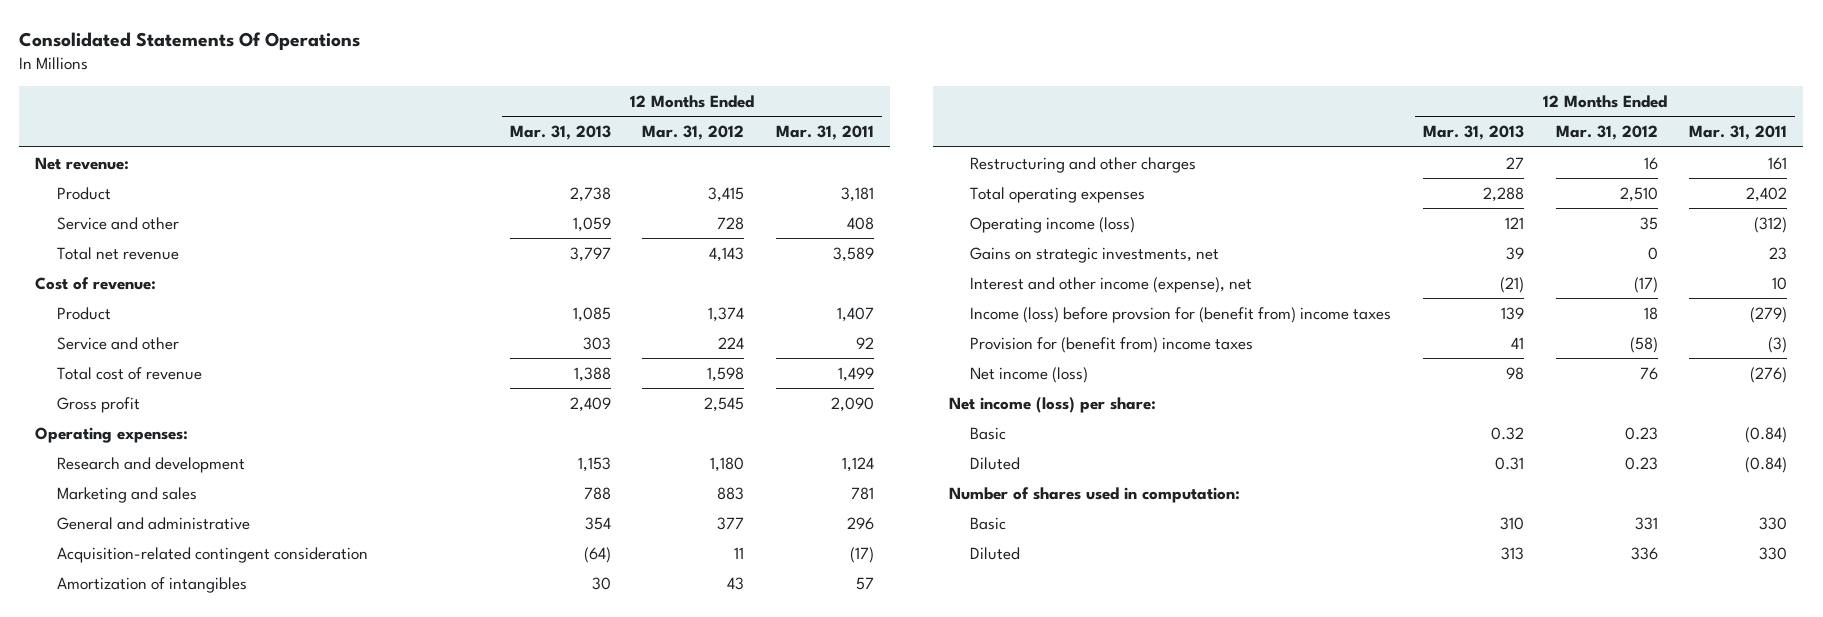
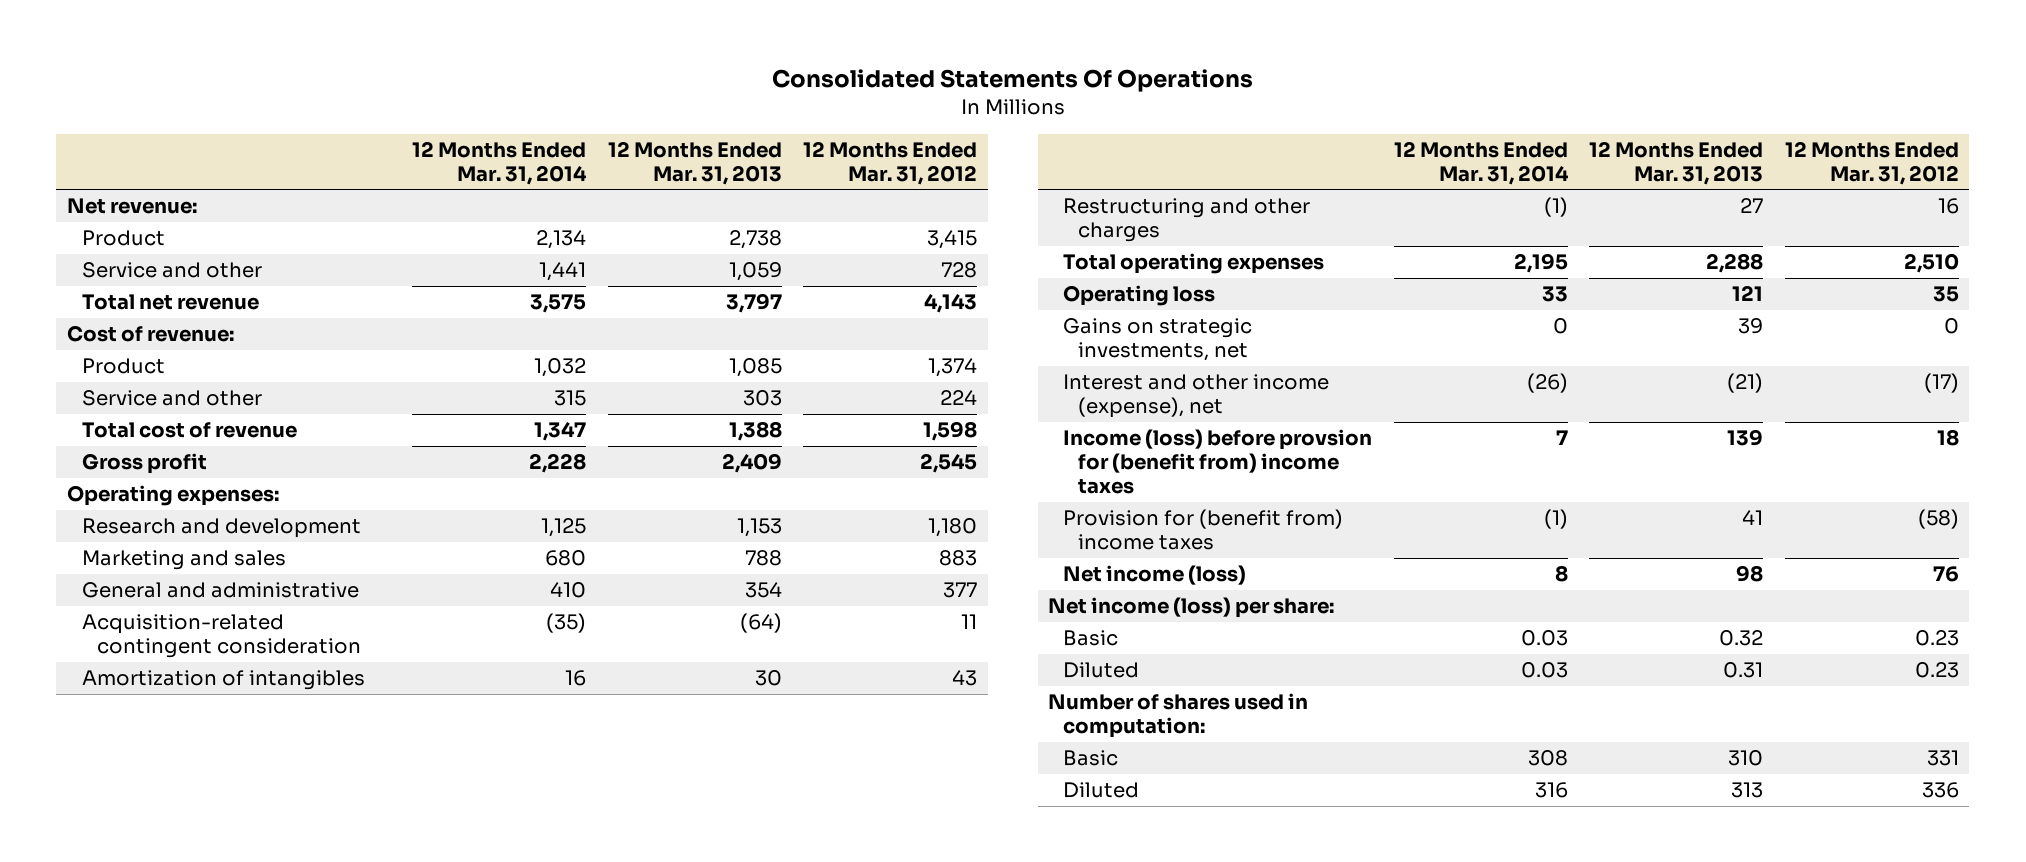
[776,125,875,141] Mar. 31, 2011 -> none
none -> [412,140,588,185] 12 Months Ended Mar. 31, 2014
[969,216,1135,233] Operating income (loss) -> [1063,285,1216,307] Operating loss

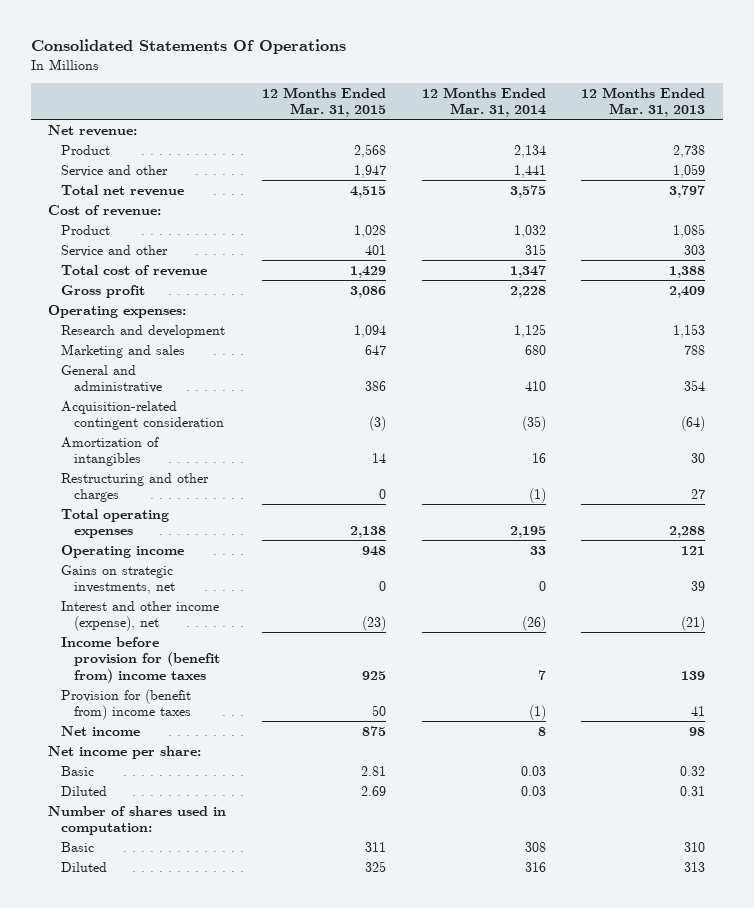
[803,140,978,185] 12 Months Ended Mar. 31, 2012 -> none
none -> [262,86,387,118] 12 Months Ended Mar. 31, 2015
[1063,285,1216,307] Operating loss -> [61,544,185,558] Operating income
[1063,429,1373,494] Income (loss) before provsion for (benefit from) income taxes -> [61,636,220,683] Income before provision for (benefit from) income taxes
[1063,565,1247,586] Net income (loss) -> [61,725,141,736] Net income
[1048,597,1335,619] Net income (loss) per share: -> [48,745,202,759] Net income per share:

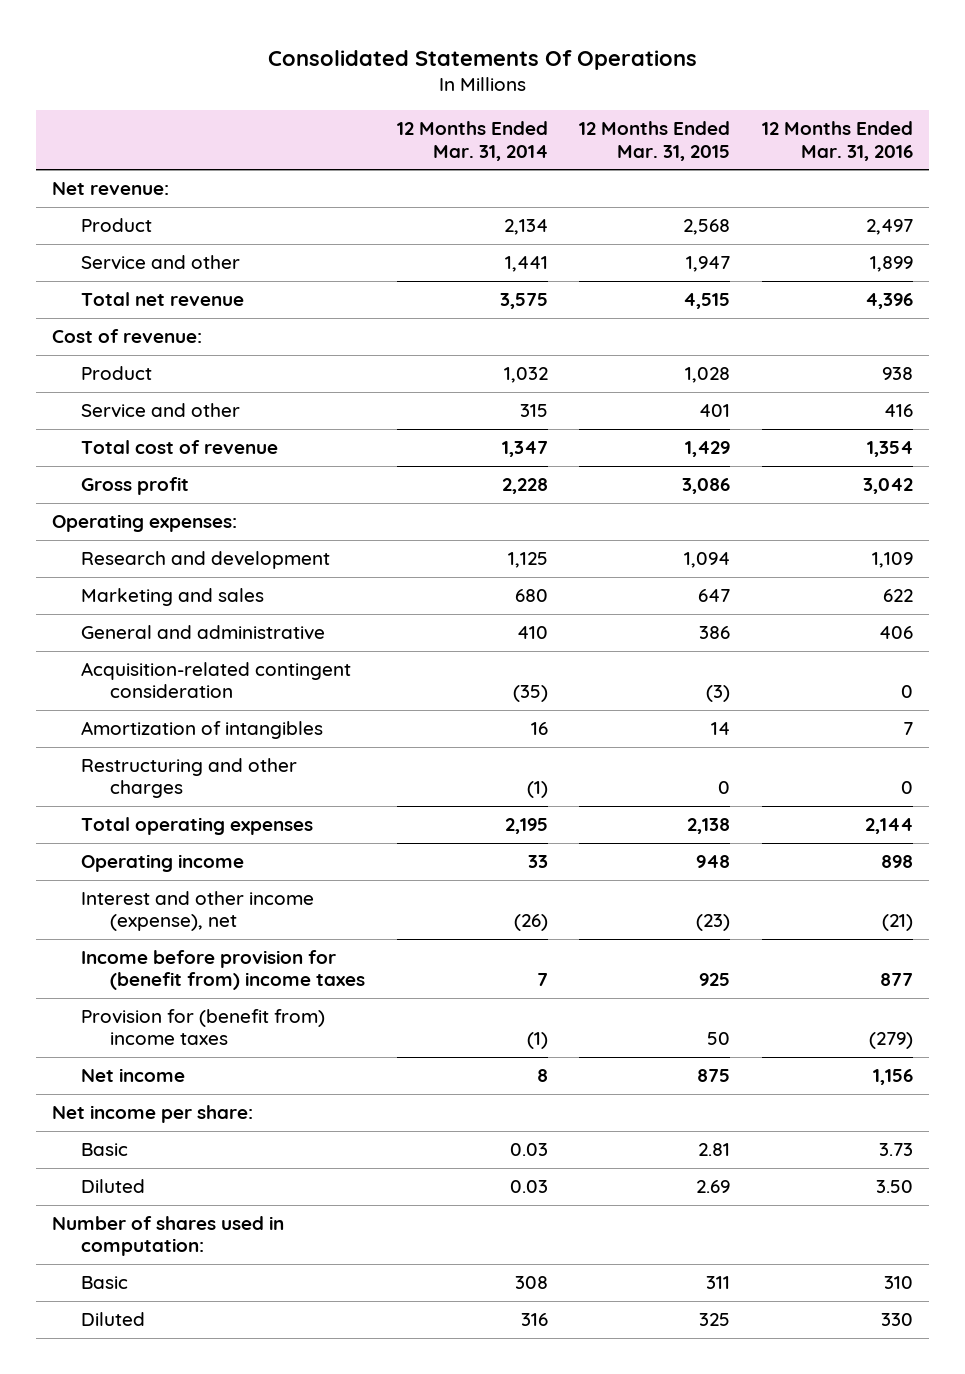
[581,86,706,118] 12 Months Ended Mar. 31, 2013 -> none
none -> [762,121,914,161] 12 Months Ended Mar. 31, 2016
[61,564,175,595] Gains on strategic investments, net -> none

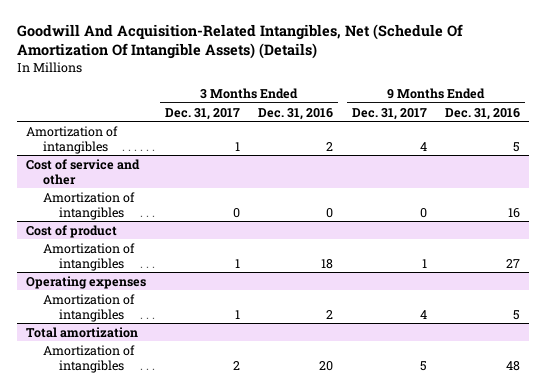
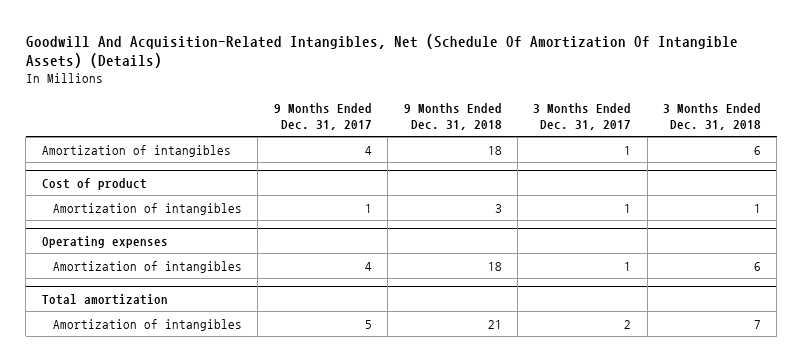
[258,107,334,120] Dec. 31, 2016 -> none
[444,107,520,120] Dec. 31, 2016 -> none
none -> [403,102,502,131] 9 Months Ended Dec. 31, 2018
none -> [663,102,762,131] 3 Months Ended Dec. 31, 2018
[26,158,141,185] Cost of service and other -> none
[42,191,135,220] Amortization of intangibles -> none

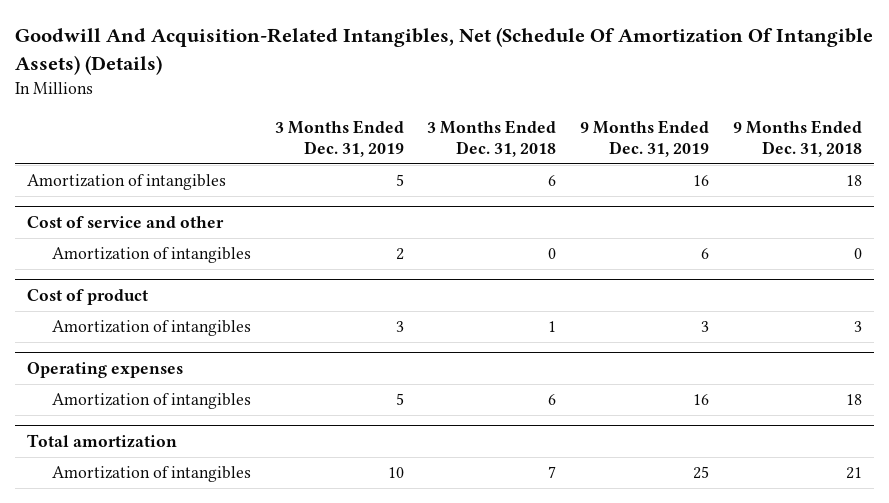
[273,102,372,131] 9 Months Ended Dec. 31, 2017 -> none
[533,102,632,131] 3 Months Ended Dec. 31, 2017 -> none
none -> [274,119,404,157] 3 Months Ended Dec. 31, 2019
none -> [580,119,710,157] 9 Months Ended Dec. 31, 2019
none -> [26,215,224,228] Cost of service and other
none -> [52,247,252,264] Amortization of intangibles

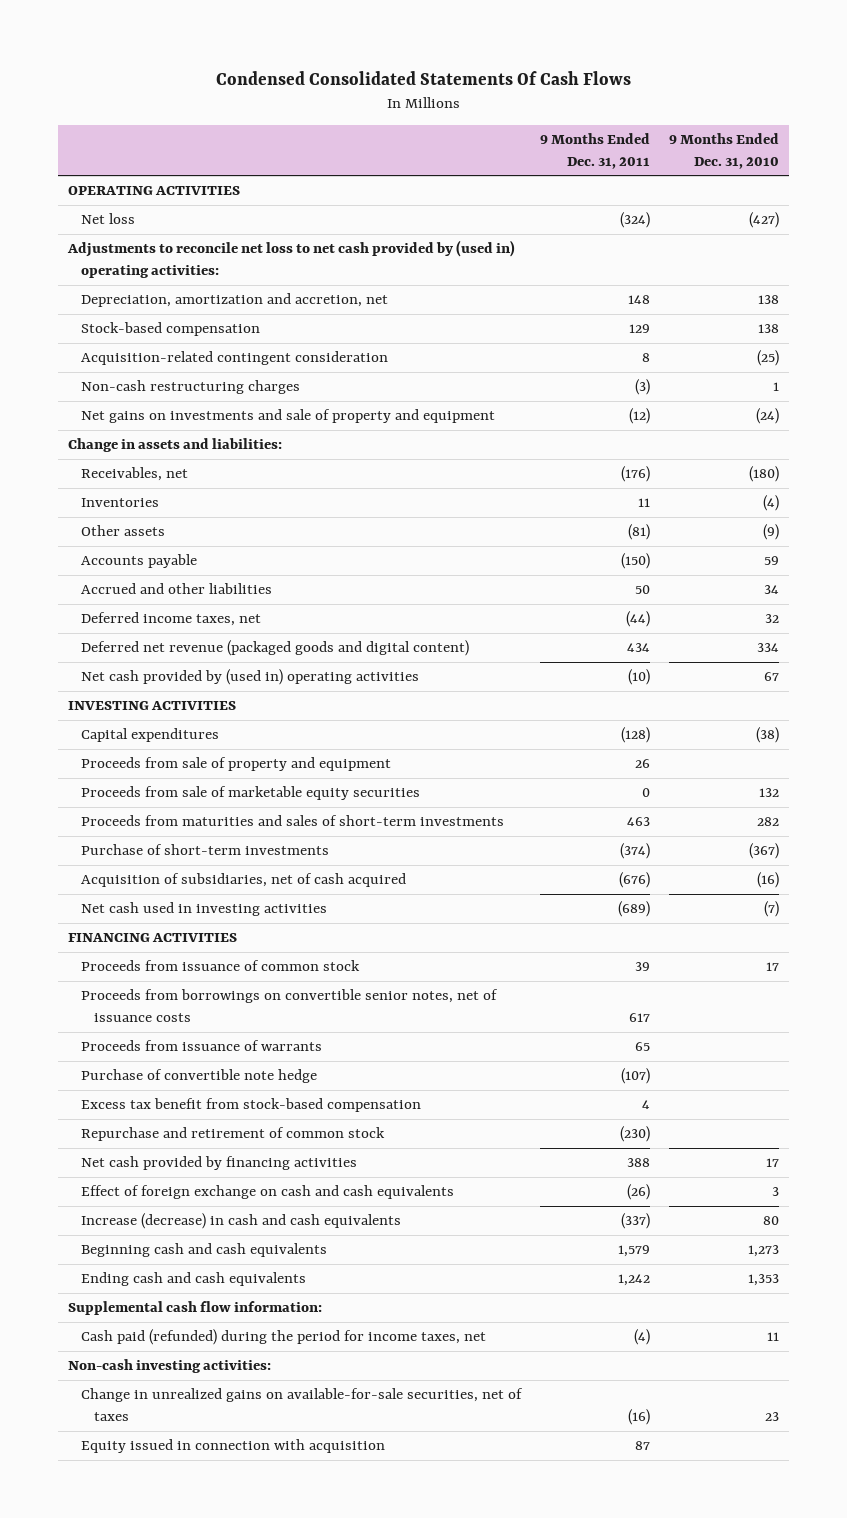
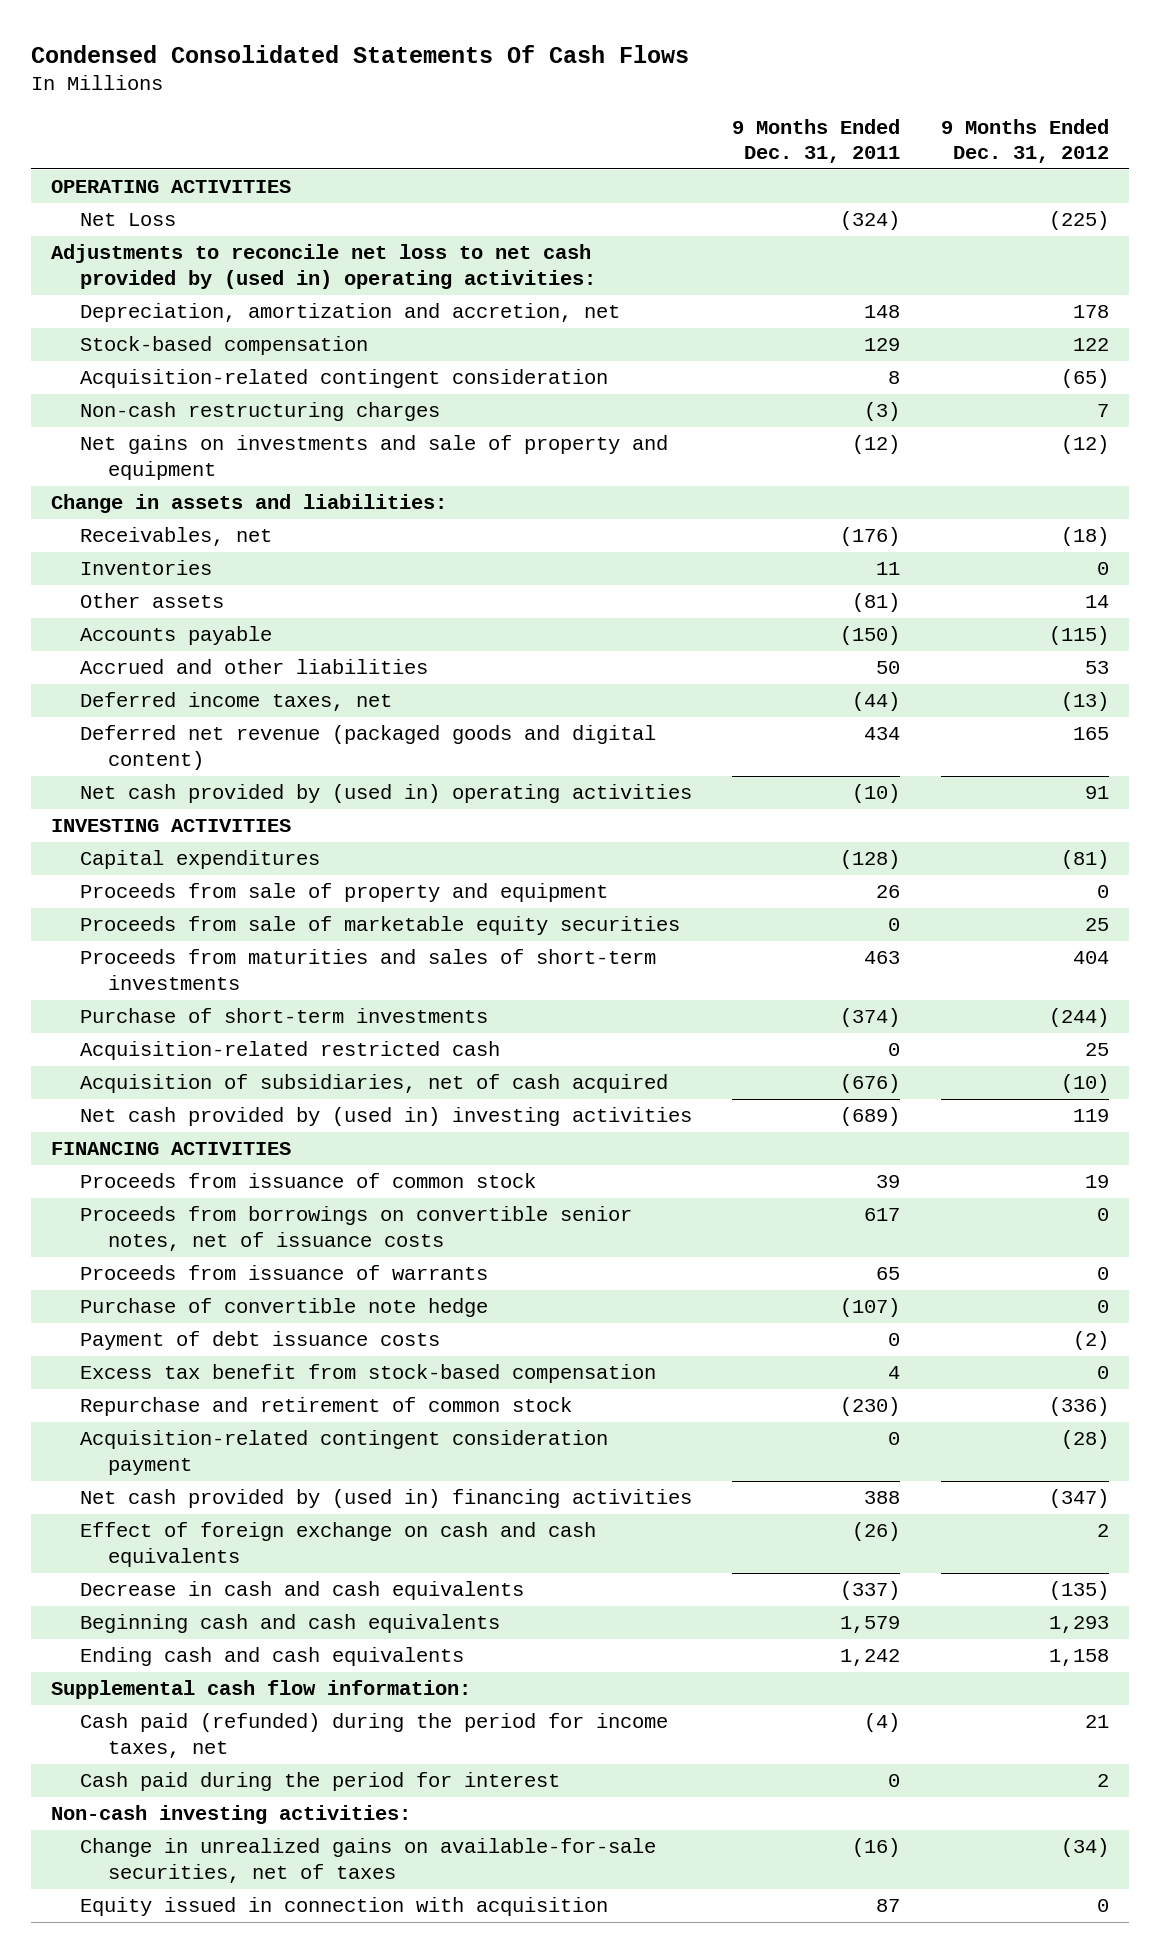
[669,132,780,169] 9 Months Ended Dec. 31, 2010 -> none
none -> [940,118,1109,163] 9 Months Ended Dec. 31, 2012
[80,213,135,225] Net loss -> [79,213,176,227] Net Loss
none -> [79,1041,500,1061] Acquisition-related restricted cash
[80,902,327,917] Net cash used in investing activities -> [79,1107,692,1127] Net cash provided by (used in) investing activities
none -> [79,1331,440,1351] Payment of debt issuance costs
none -> [79,1430,608,1475] Acquisition-related contingent consideration payment
[80,1156,357,1171] Net cash provided by financing activities -> [79,1489,692,1509] Net cash provided by (used in) financing activities
[80,1213,401,1230] Increase (decrease) in cash and cash equivalents -> [79,1581,524,1601] Decrease in cash and cash equivalents
none -> [79,1772,560,1792] Cash paid during the period for interest

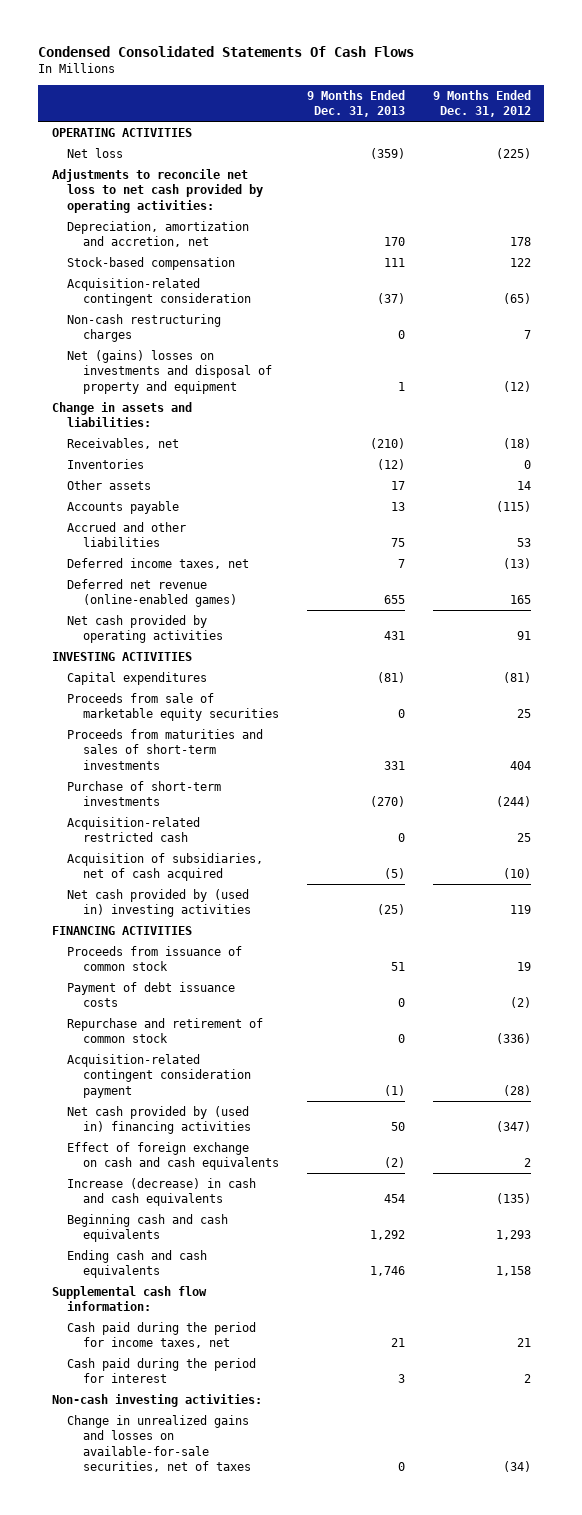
[732,118,901,163] 9 Months Ended Dec. 31, 2011 -> none
none -> [306,89,405,117] 9 Months Ended Dec. 31, 2013
[79,213,176,227] Net Loss -> [67,147,124,158] Net loss
[51,244,596,289] Adjustments to reconcile net loss to net cash provided by (used in) operating activities: -> [51,168,264,213] Adjustments to reconcile net loss to net cash provided by operating activities:
[79,435,668,480] Net gains on investments and sale of property and equipment -> [67,349,272,394] Net (gains) losses on investments and disposal of property and equipment
[79,725,656,770] Deferred net revenue (packaged goods and digital content) -> [67,578,237,608] Deferred net revenue (online-enabled games)
[79,784,692,804] Net cash provided by (used in) operating activities -> [67,614,223,644] Net cash provided by operating activities
[79,883,608,903] Proceeds from sale of property and equipment -> none
[79,1206,632,1251] Proceeds from borrowings on convertible senior notes, net of issuance costs -> none
[79,1265,488,1281] Proceeds from issuance of warrants -> none
[79,1298,488,1318] Purchase of convertible note hedge -> none
[79,1364,656,1384] Excess tax benefit from stock-based compensation -> none
[79,1581,524,1601] Decrease in cash and cash equivalents -> [67,1177,257,1207] Increase (decrease) in cash and cash equivalents
[79,1713,668,1758] Cash paid (refunded) during the period for income taxes, net -> [67,1321,257,1349] Cash paid during the period for income taxes, net
[79,1897,608,1917] Equity issued in connection with acquisition -> none
[79,1838,656,1883] Change in unrealized gains on available-for-sale securities, net of taxes -> [67,1414,251,1472] Change in unrealized gains and losses on available-for-sale securities, net of taxes

